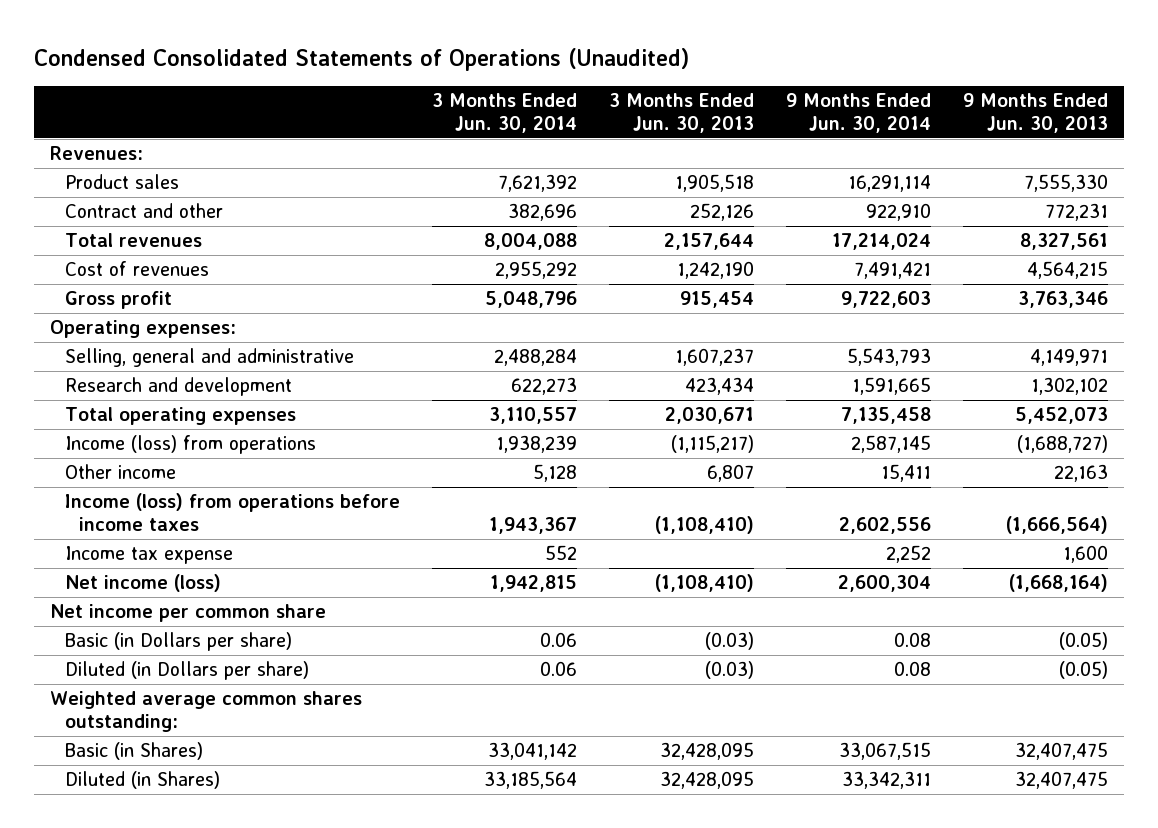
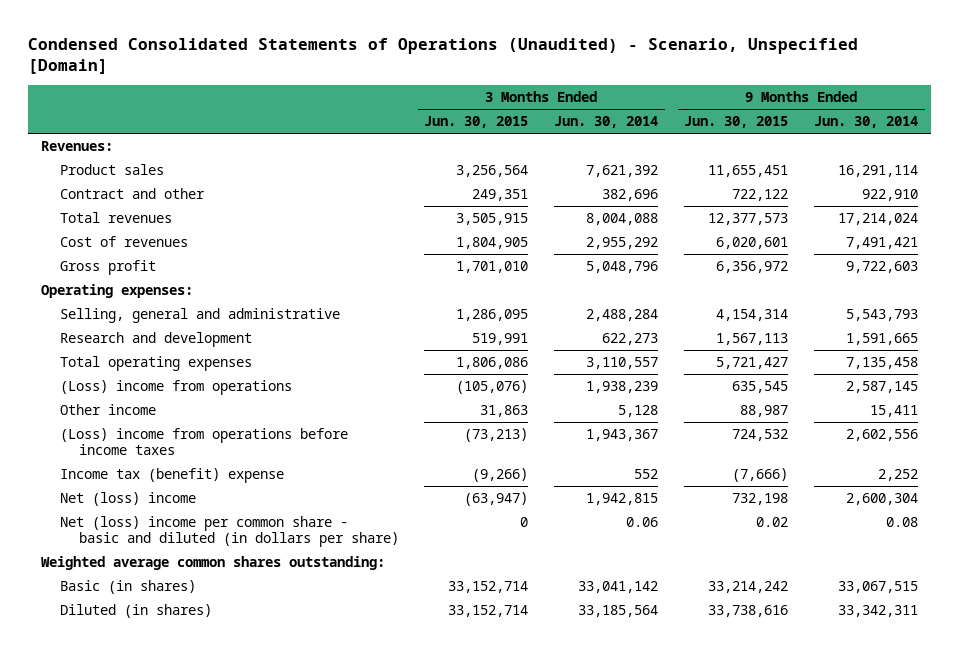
[34,47,690,71] Condensed Consolidated Statements of Operations (Unaudited) -> [28,37,859,75] Condensed Consolidated Statements of Operations (Unaudited) - Scenario, Unspecified [Domain]
[608,92,754,134] 3 Months Ended Jun. 30, 2013 -> none
[962,92,1108,134] 9 Months Ended Jun. 30, 2013 -> none
none -> [424,116,529,129] Jun. 30, 2015
none -> [684,116,789,129] Jun. 30, 2015
[64,435,316,455] Income (loss) from operations -> [59,380,292,396] (Loss) income from operations
[50,604,327,623] Net income per common share -> none
[64,632,292,652] Basic (in Dollars per share) -> none
[64,661,309,681] Diluted (in Dollars per share) -> none
[64,493,400,532] Income (loss) from operations before income taxes -> [59,428,348,456] (Loss) income from operations before income taxes
[64,546,233,565] Income tax expense -> [59,468,284,484] Income tax (benefit) expense
[64,574,221,593] Net income (loss) -> [59,492,196,507] Net (loss) income
none -> [59,516,399,548] Net (loss) income per common share - basic and diluted (in dollars per share)
[64,742,203,761] Basic (in Shares) -> [59,580,196,595] Basic (in shares)
[64,771,220,790] Diluted (in Shares) -> [59,604,212,619] Diluted (in shares)

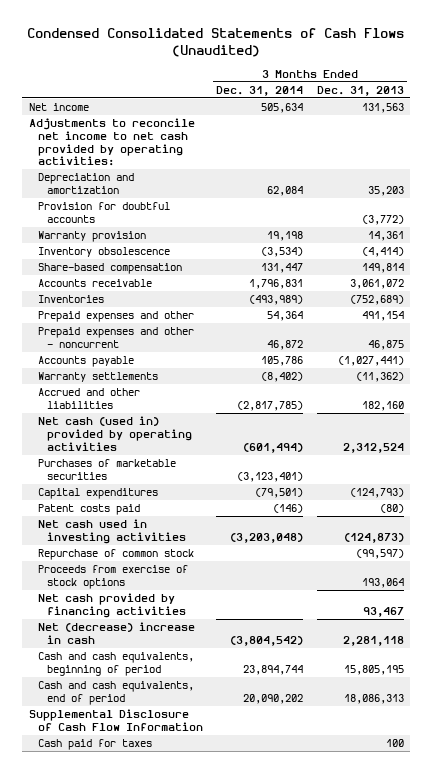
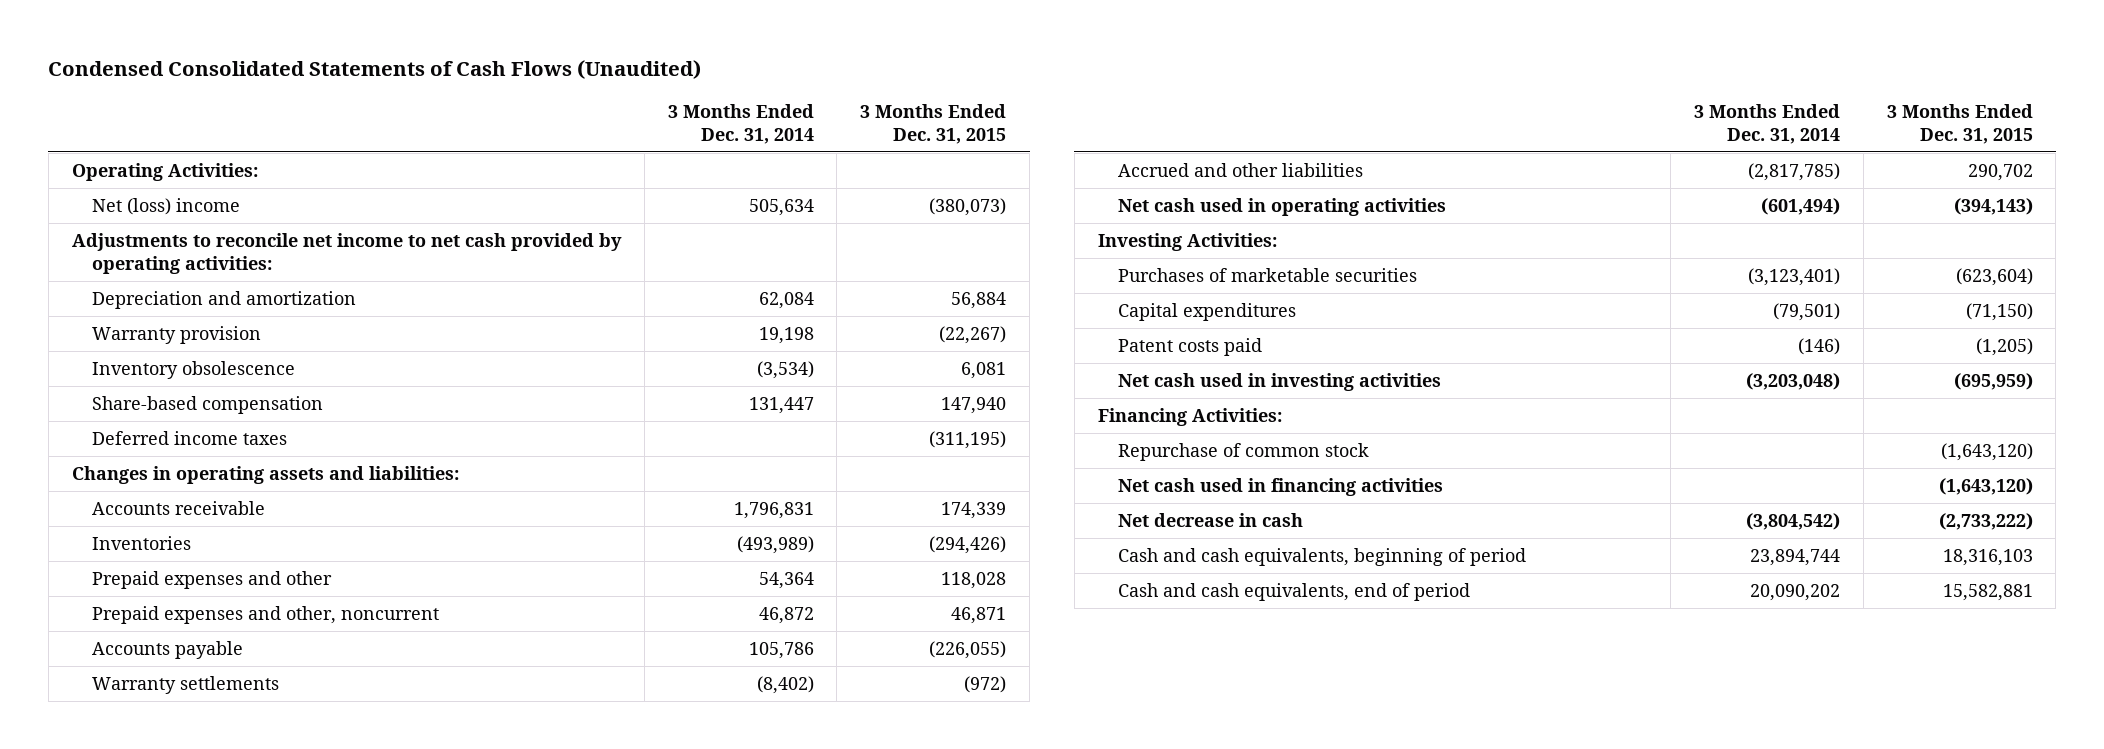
[316,85,404,96] Dec. 31, 2013 -> none
none -> [860,103,1007,144] 3 Months Ended Dec. 31, 2015
none -> [71,163,258,182] Operating Activities:
[28,103,89,112] Net income -> [91,198,240,216] Net (loss) income
[37,202,170,223] Provision for doubtful accounts -> none
none -> [91,431,287,446] Deferred income taxes
none -> [71,466,459,485] Changes in operating assets and liabilities:
[37,327,194,348] Prepaid expenses and other - noncurrent -> [91,606,439,625] Prepaid expenses and other, noncurrent
[37,416,192,451] Net cash (used in) provided by operating activities -> [1117,198,1446,217] Net cash used in operating activities
none -> [1097,233,1277,252] Investing Activities:
none -> [1097,408,1282,427] Financing Activities:
[37,565,188,589] Proceeds from exercise of stock options -> none
[37,593,186,618] Net cash provided by financing activities -> [1117,478,1443,497] Net cash used in financing activities
[37,622,195,644] Net (decrease) increase in cash -> [1117,513,1303,528] Net decrease in cash
[28,709,203,731] Supplemental Disclosure of Cash Flow Information -> none
[37,739,152,751] Cash paid for taxes -> none

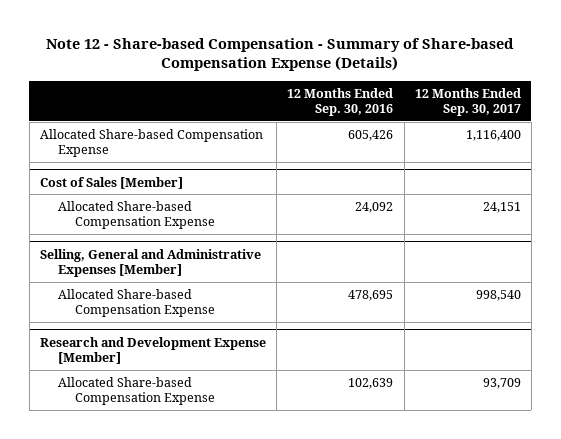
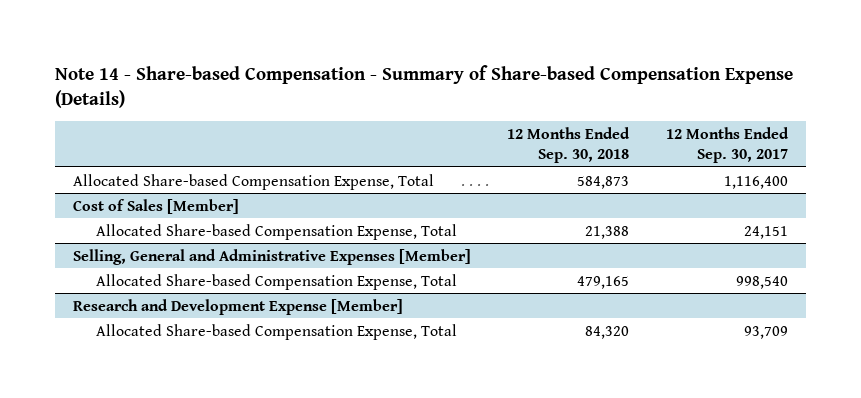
[46,37,515,72] Note 12 - Share-based Compensation - Summary of Share-based Compensation Expense (Details) -> [54,65,793,109] Note 14 - Share-based Compensation - Summary of Share-based Compensation Expense (Details)
[287,87,394,116] 12 Months Ended Sep. 30, 2016 -> none
none -> [507,126,631,163] 12 Months Ended Sep. 30, 2018
[40,128,264,158] Allocated Share-based Compensation Expense -> [73,173,435,190] Allocated Share-based Compensation Expense, Total
[57,200,216,230] Allocated Share-based Compensation Expense -> [96,223,458,240] Allocated Share-based Compensation Expense, Total
[57,288,216,318] Allocated Share-based Compensation Expense -> [96,273,458,290] Allocated Share-based Compensation Expense, Total
[57,376,216,406] Allocated Share-based Compensation Expense -> [96,323,458,340] Allocated Share-based Compensation Expense, Total

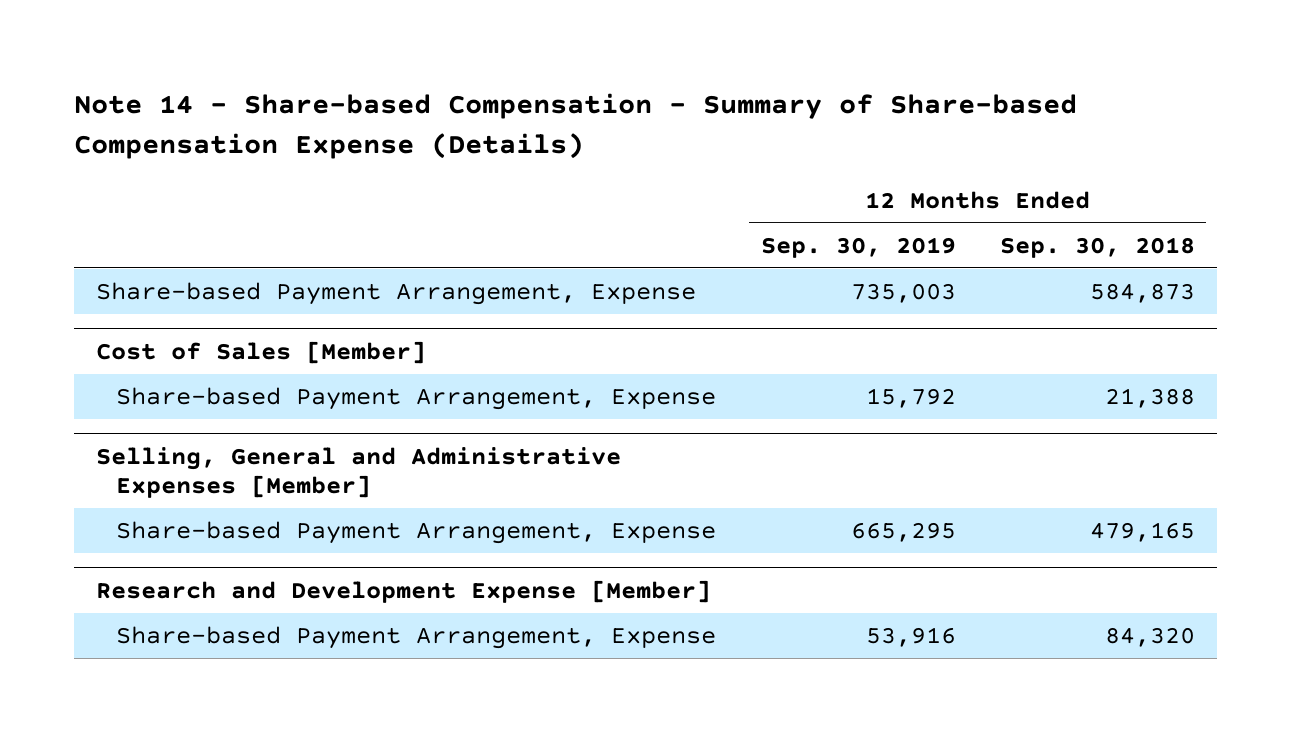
[665,126,789,163] 12 Months Ended Sep. 30, 2017 -> none
none -> [760,236,956,258] Sep. 30, 2019
[73,173,435,190] Allocated Share-based Compensation Expense, Total -> [96,281,697,305] Share-based Payment Arrangement, Expense
[96,223,458,240] Allocated Share-based Compensation Expense, Total -> [116,386,717,410] Share-based Payment Arrangement, Expense
[96,273,458,290] Allocated Share-based Compensation Expense, Total -> [116,520,717,544] Share-based Payment Arrangement, Expense
[96,323,458,340] Allocated Share-based Compensation Expense, Total -> [116,625,717,649] Share-based Payment Arrangement, Expense

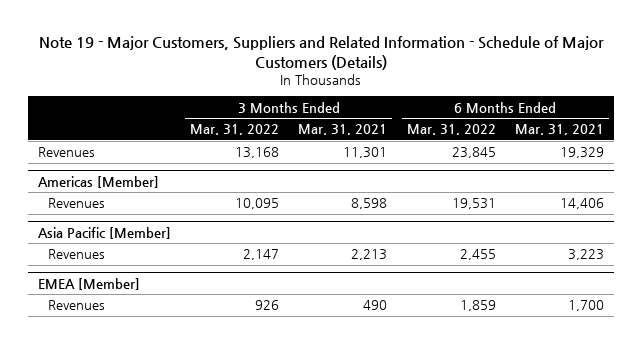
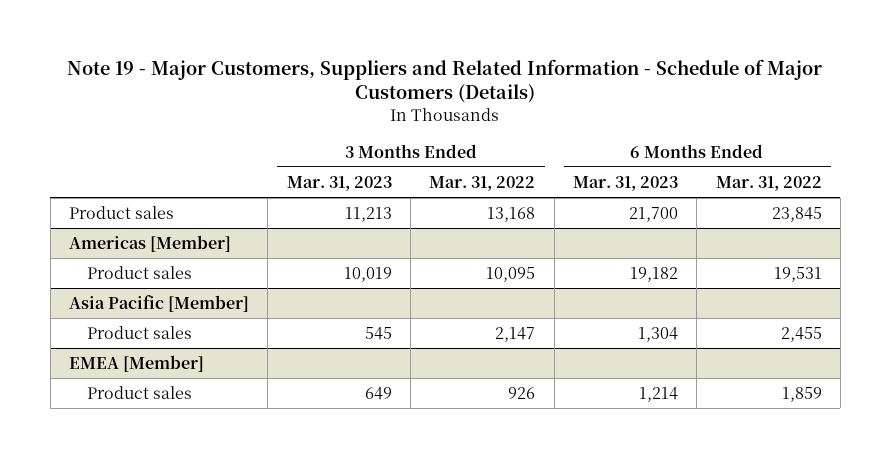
[298,124,388,136] Mar. 31, 2021 -> none
[515,124,605,136] Mar. 31, 2021 -> none
none -> [286,175,392,191] Mar. 31, 2023
none -> [572,175,678,191] Mar. 31, 2023
[37,147,95,158] Revenues -> [69,205,175,219] Product sales
[47,198,105,209] Revenues -> [87,265,193,279] Product sales
[47,249,105,260] Revenues -> [87,325,193,339] Product sales
[47,300,105,311] Revenues -> [87,385,193,399] Product sales

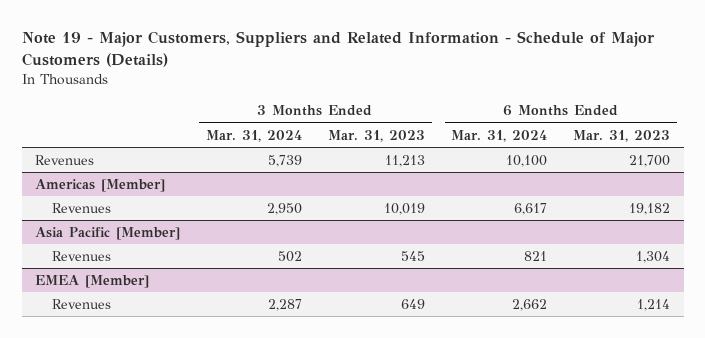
[429,175,536,191] Mar. 31, 2022 -> none
[715,175,822,191] Mar. 31, 2022 -> none
none -> [205,129,302,142] Mar. 31, 2024
none -> [451,129,548,142] Mar. 31, 2024
[69,205,175,219] Product sales -> [34,155,94,166] Revenues
[87,265,193,279] Product sales -> [51,203,111,214] Revenues
[87,325,193,339] Product sales -> [51,251,111,262] Revenues
[87,385,193,399] Product sales -> [51,299,111,310] Revenues

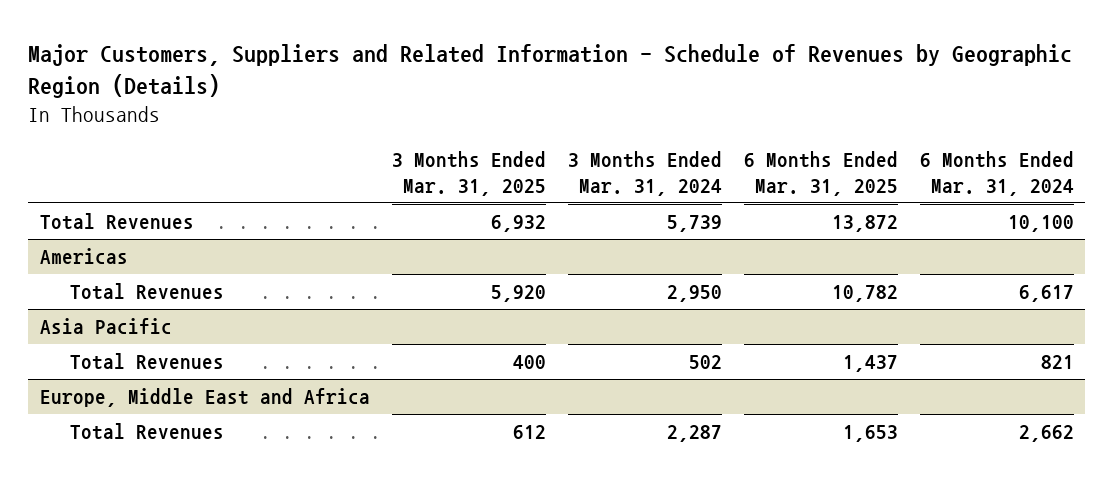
[21,31,655,68] Note 19 - Major Customers, Suppliers and Related Information - Schedule of Major Customers (Details) -> [28,43,1073,98] Major Customers, Suppliers and Related Information - Schedule of Revenues by Geographic Region (Details)
[328,129,426,142] Mar. 31, 2023 -> none
[573,129,671,142] Mar. 31, 2023 -> none
none -> [391,151,546,196] 3 Months Ended Mar. 31, 2025
none -> [743,151,898,196] 6 Months Ended Mar. 31, 2025
[34,155,94,166] Revenues -> [39,213,194,231] Total Revenues
[34,179,165,193] Americas [Member] -> [39,248,128,266] Americas
[51,203,111,214] Revenues -> [70,283,225,301] Total Revenues
[34,227,180,241] Asia Pacific [Member] -> [39,318,172,336] Asia Pacific
[51,251,111,262] Revenues -> [70,353,225,371] Total Revenues
[34,275,149,289] EMEA [Member] -> [39,388,370,408] Europe, Middle East and Africa
[51,299,111,310] Revenues -> [70,423,225,441] Total Revenues

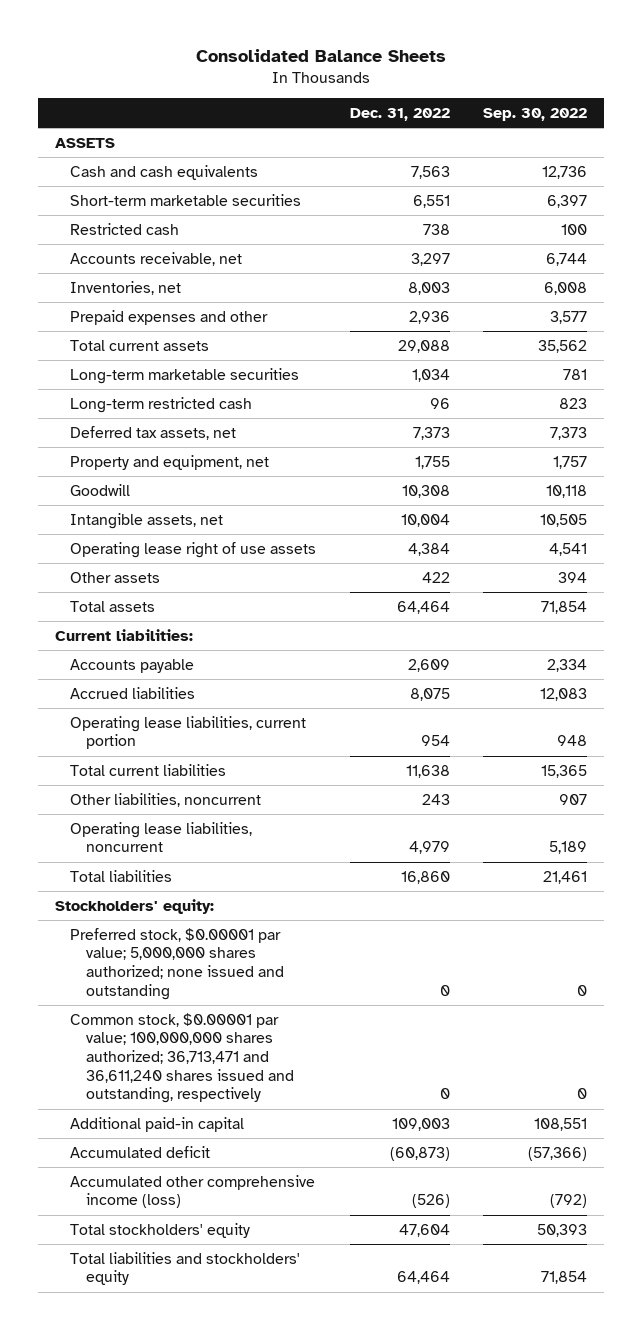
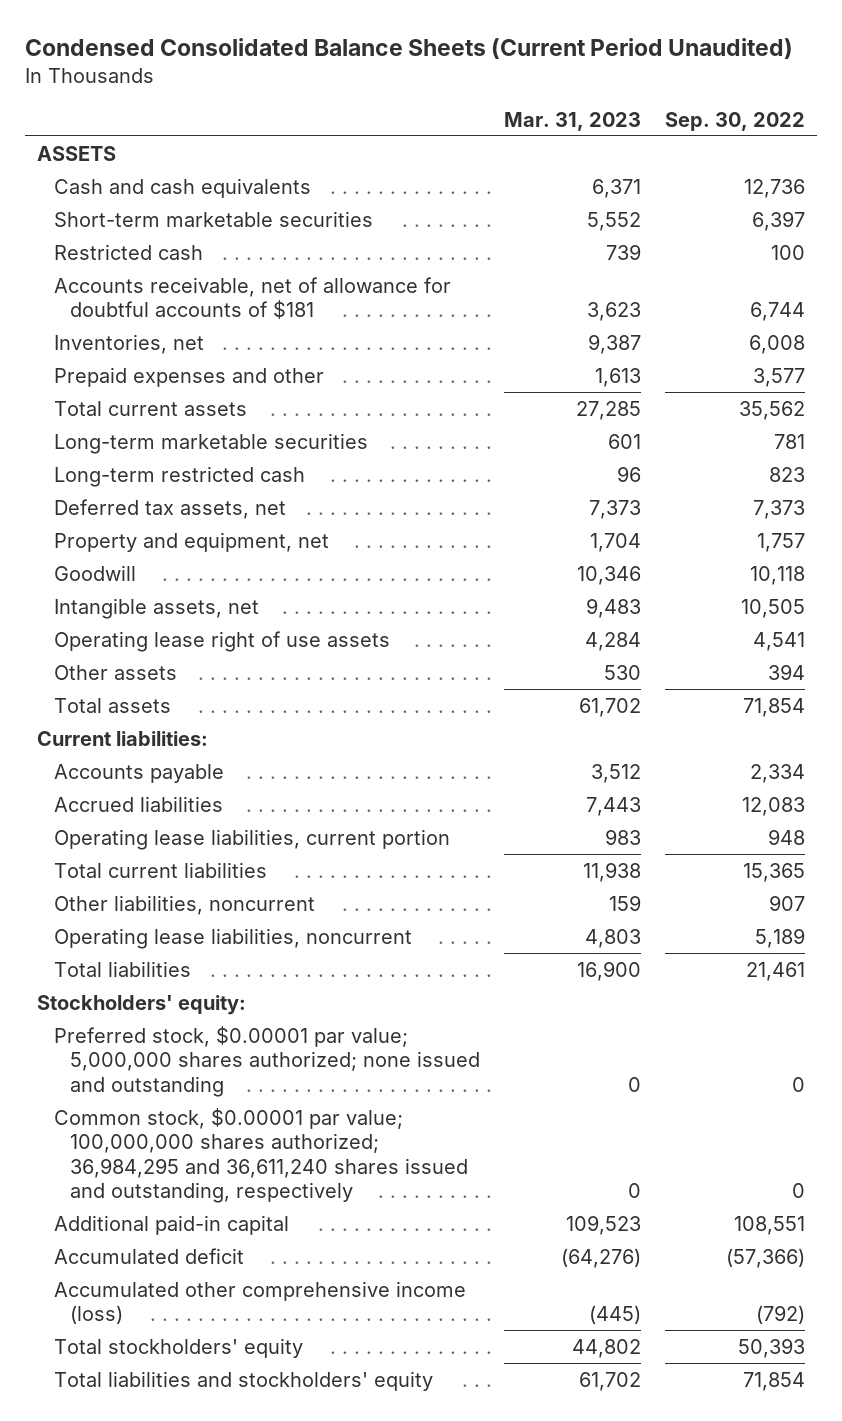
[195,48,446,62] Consolidated Balance Sheets -> [25,38,794,60] Condensed Consolidated Balance Sheets (Current Period Unaudited)
[349,108,450,122] Dec. 31, 2022 -> none
none -> [504,111,642,131] Mar. 31, 2023
[70,251,243,266] Accounts receivable, net -> [53,276,451,320] Accounts receivable, net of allowance for doubtful accounts of $181
[70,1012,295,1104] Common stock, $0.00001 par value; 100,000,000 shares authorized; 36,713,471 and 36,611,240 shares issued and outstanding, respectively -> [53,1107,469,1203] Common stock, $0.00001 par value; 100,000,000 shares authorized; 36,984,295 and 36,611,240 shares issued and outstanding, respectively

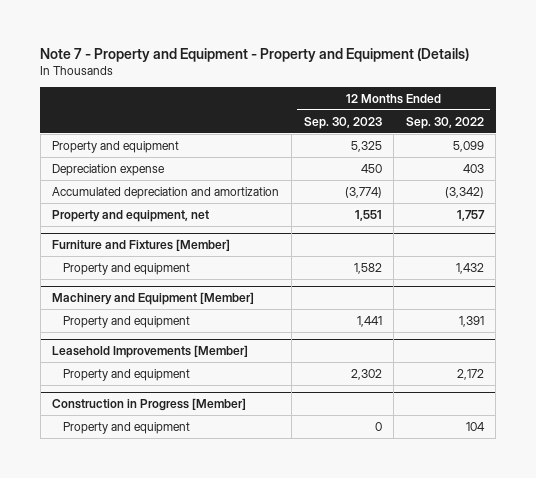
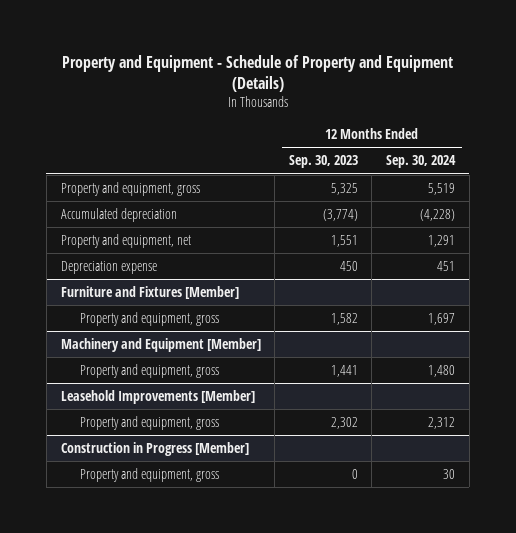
[40,47,470,62] Note 7 - Property and Equipment - Property and Equipment (Details) -> [61,54,453,93] Property and Equipment - Schedule of Property and Equipment (Details)
[405,116,484,129] Sep. 30, 2022 -> none
none -> [386,155,457,169] Sep. 30, 2024
[52,140,180,153] Property and equipment -> [60,181,200,196] Property and equipment, gross
[52,186,280,199] Accumulated depreciation and amortization -> [60,207,177,222] Accumulated depreciation
[52,163,166,176] Depreciation expense -> [60,260,157,274] Depreciation expense
[62,262,190,275] Property and equipment -> [79,311,219,326] Property and equipment, gross
[62,315,190,328] Property and equipment -> [79,363,219,378] Property and equipment, gross
[62,368,190,381] Property and equipment -> [79,415,219,430] Property and equipment, gross
[62,421,190,434] Property and equipment -> [79,467,219,482] Property and equipment, gross

